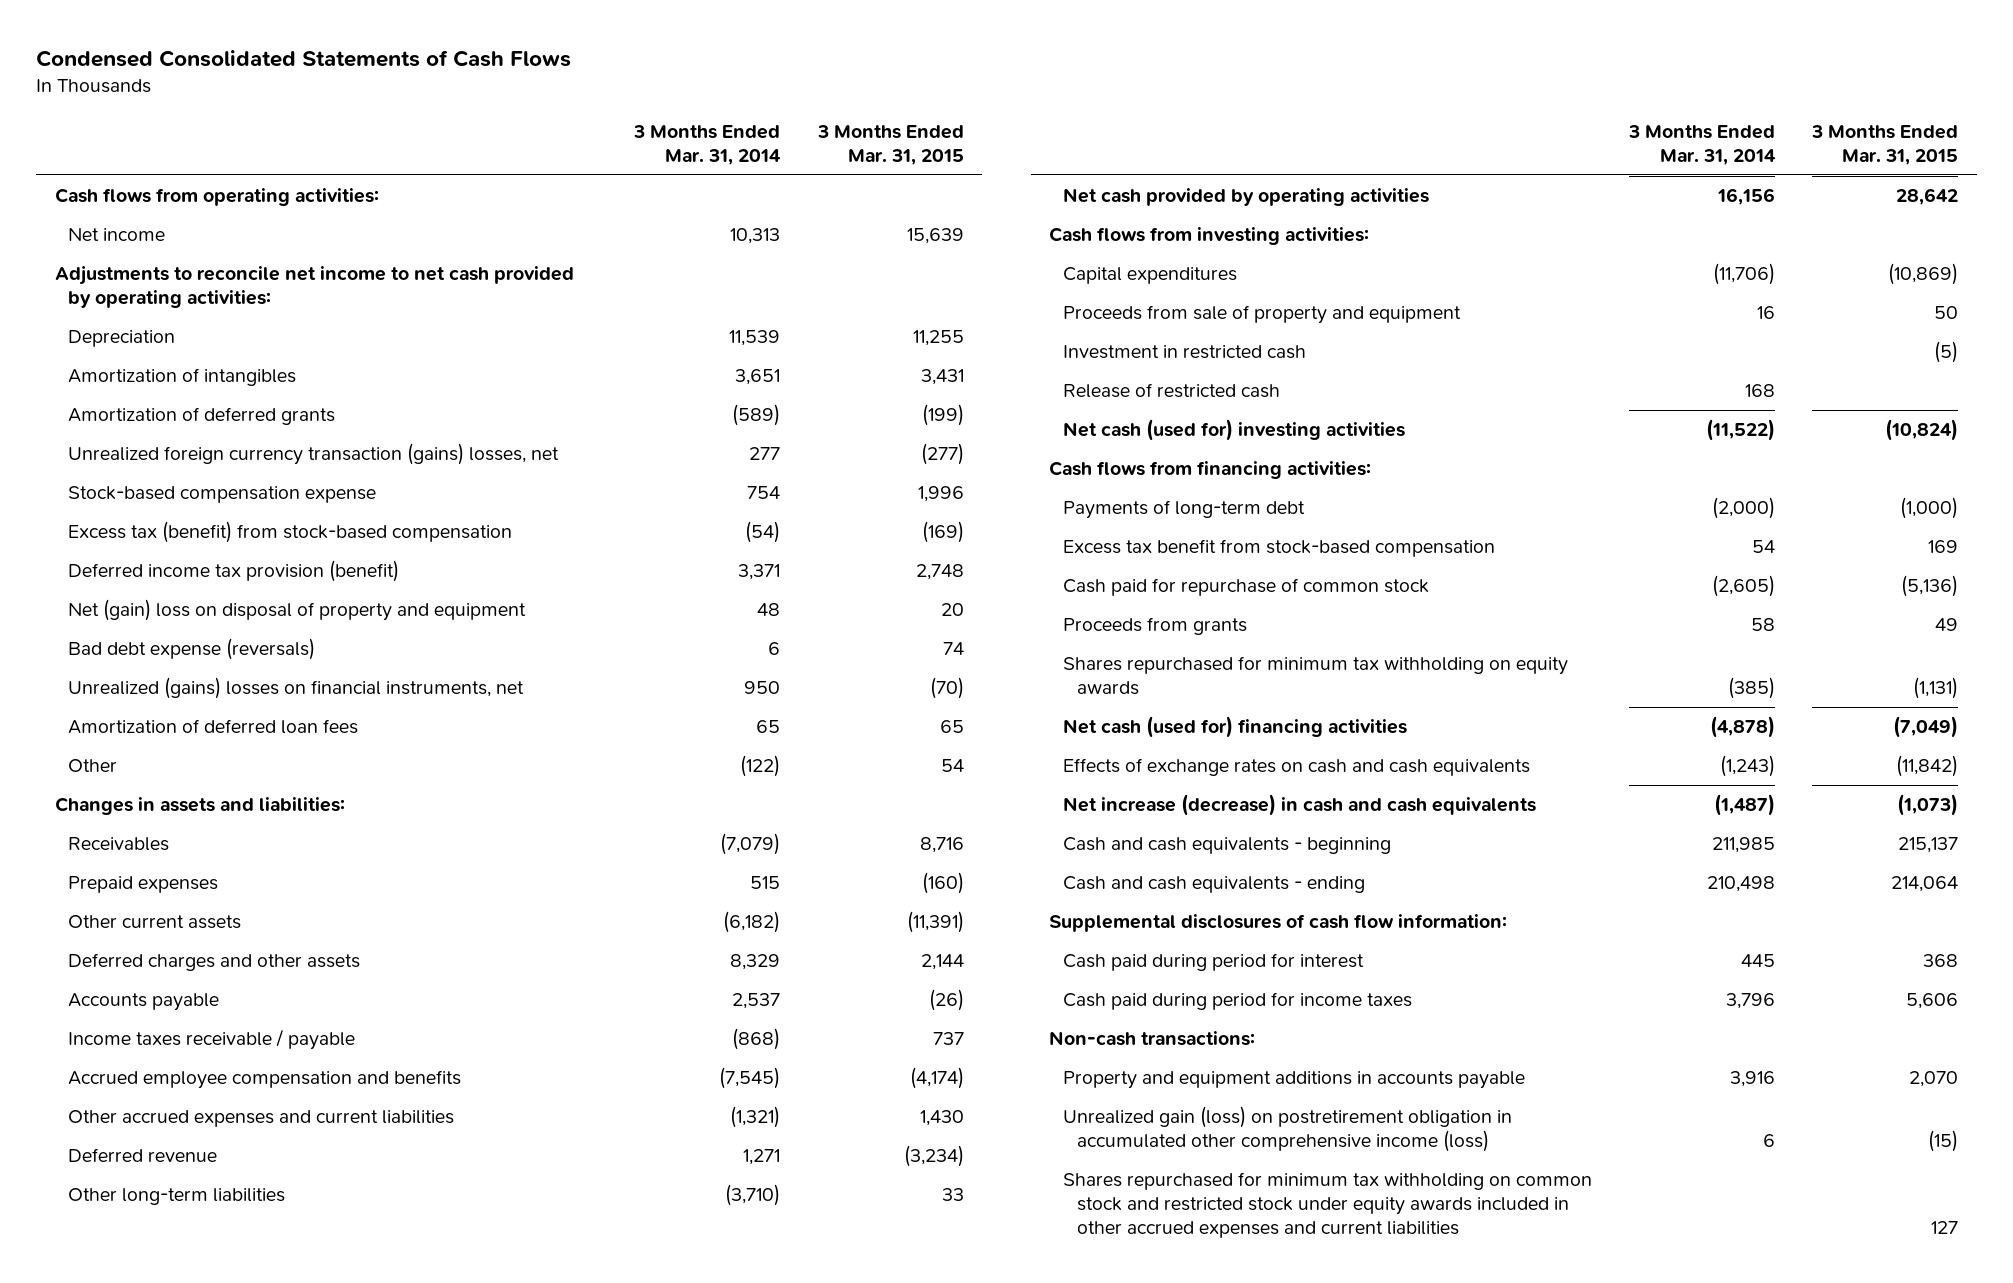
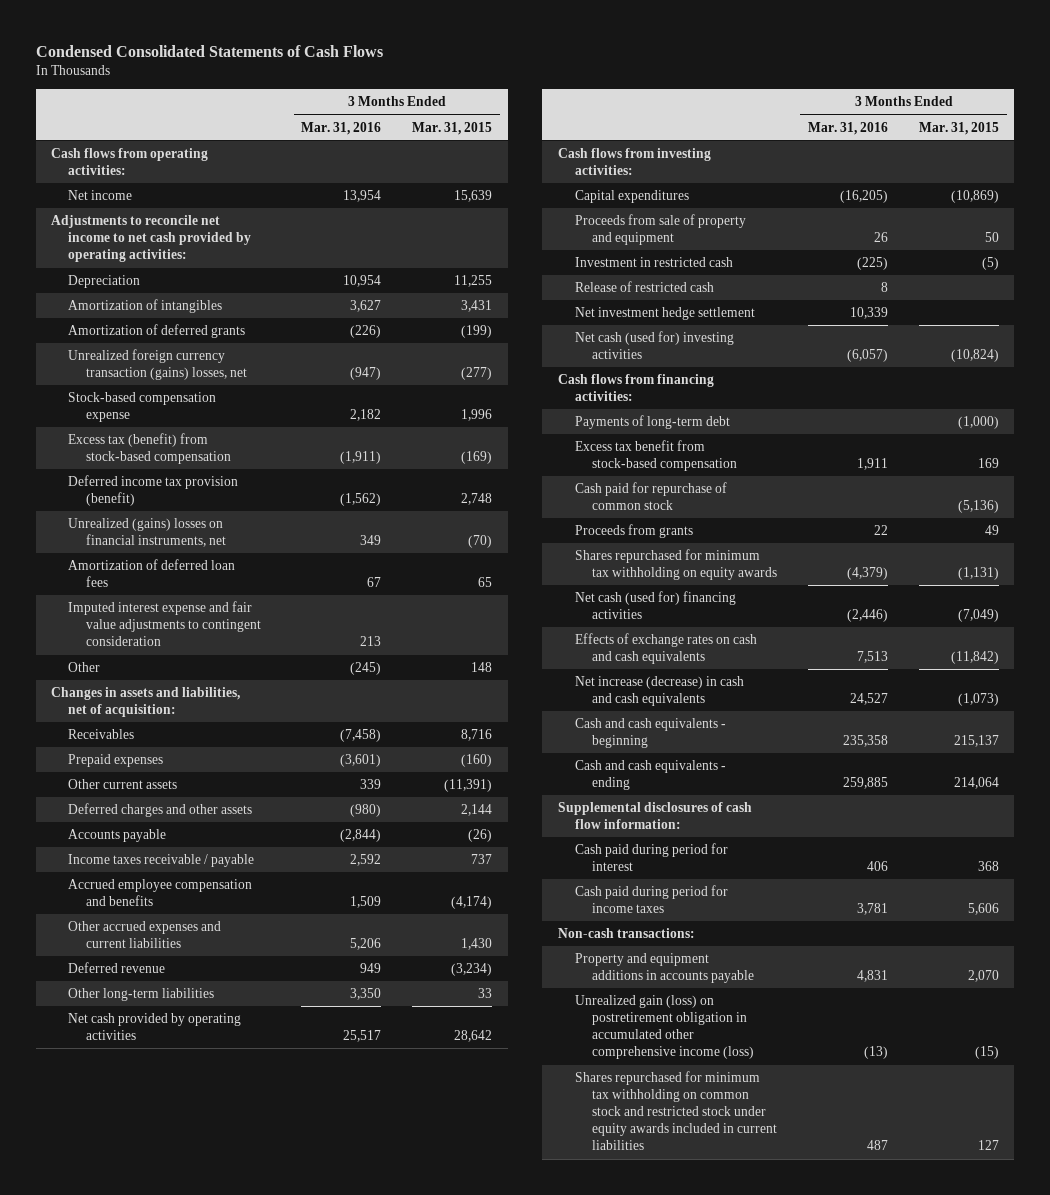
[633,124,782,165] 3 Months Ended Mar. 31, 2014 -> none
none -> [301,121,382,135] Mar. 31, 2016
[68,598,527,621] Net (gain) loss on disposal of property and equipment -> none
[68,637,316,660] Bad debt expense (reversals) -> none
none -> [68,601,261,647] Imputed interest expense and fair value adjustments to contingent consideration
[940,758,964,772] 54 -> [471,662,493,673] 148
[54,796,345,815] Changes in assets and liabilities: -> [50,687,240,718] Changes in assets and liabilities, net of acquisition:
none -> [574,307,755,321] Net investment hedge settlement
[1063,1171,1593,1239] Shares repurchased for minimum tax withholding on common stock and restricted stock under equity awards included in other accrued expenses and current liabilities -> [574,1071,778,1151] Shares repurchased for minimum tax withholding on common stock and restricted stock under equity awards included in current liabilities

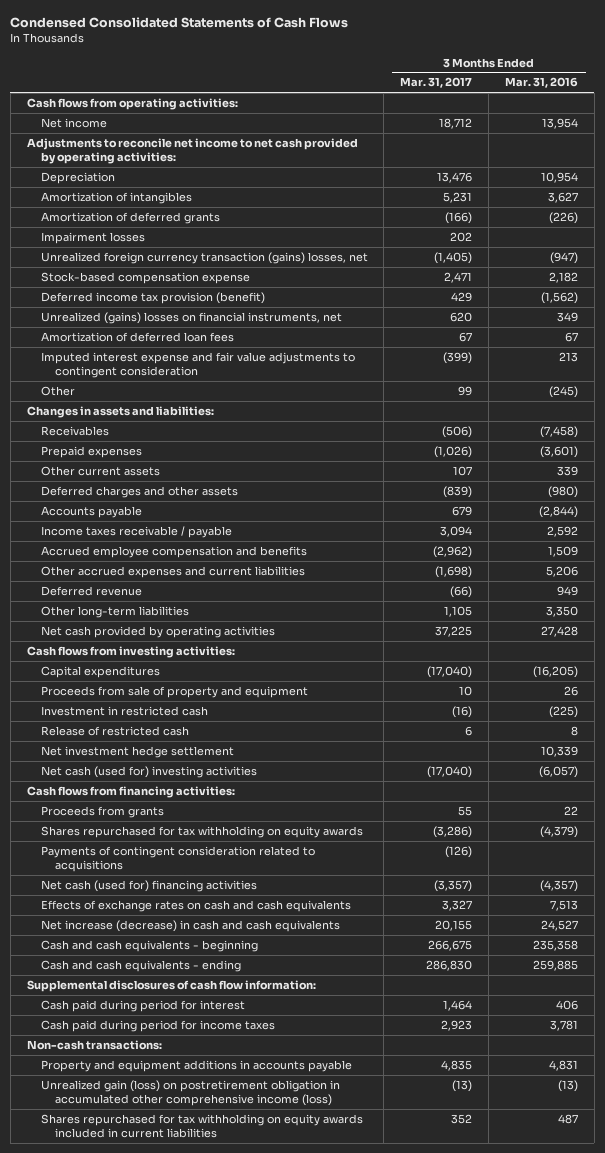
[412,121,493,135] Mar. 31, 2015 -> none
none -> [400,77,473,89] Mar. 31, 2017
none -> [40,231,145,244] Impairment losses
[68,433,231,465] Excess tax (benefit) from stock-based compensation -> none
[50,687,240,718] Changes in assets and liabilities, net of acquisition: -> [26,405,214,418] Changes in assets and liabilities:
[343,1030,382,1043] 25,517 -> [541,625,579,637] 27,428
[574,415,730,430] Payments of long-term debt -> none
[574,440,738,472] Excess tax benefit from stock-based compensation -> none
[574,482,727,511] Cash paid for repurchase of common stock -> none
[574,549,778,581] Shares repurchased for minimum tax withholding on equity awards -> [40,825,363,838] Shares repurchased for tax withholding on equity awards
none -> [40,845,315,872] Payments of contingent consideration related to acquisitions
[847,609,889,623] (2,446) -> [540,879,579,892] (4,357)
[574,1071,778,1151] Shares repurchased for minimum tax withholding on common stock and restricted stock under equity awards included in current liabilities -> [40,1113,363,1138] Shares repurchased for tax withholding on equity awards included in current liabilities

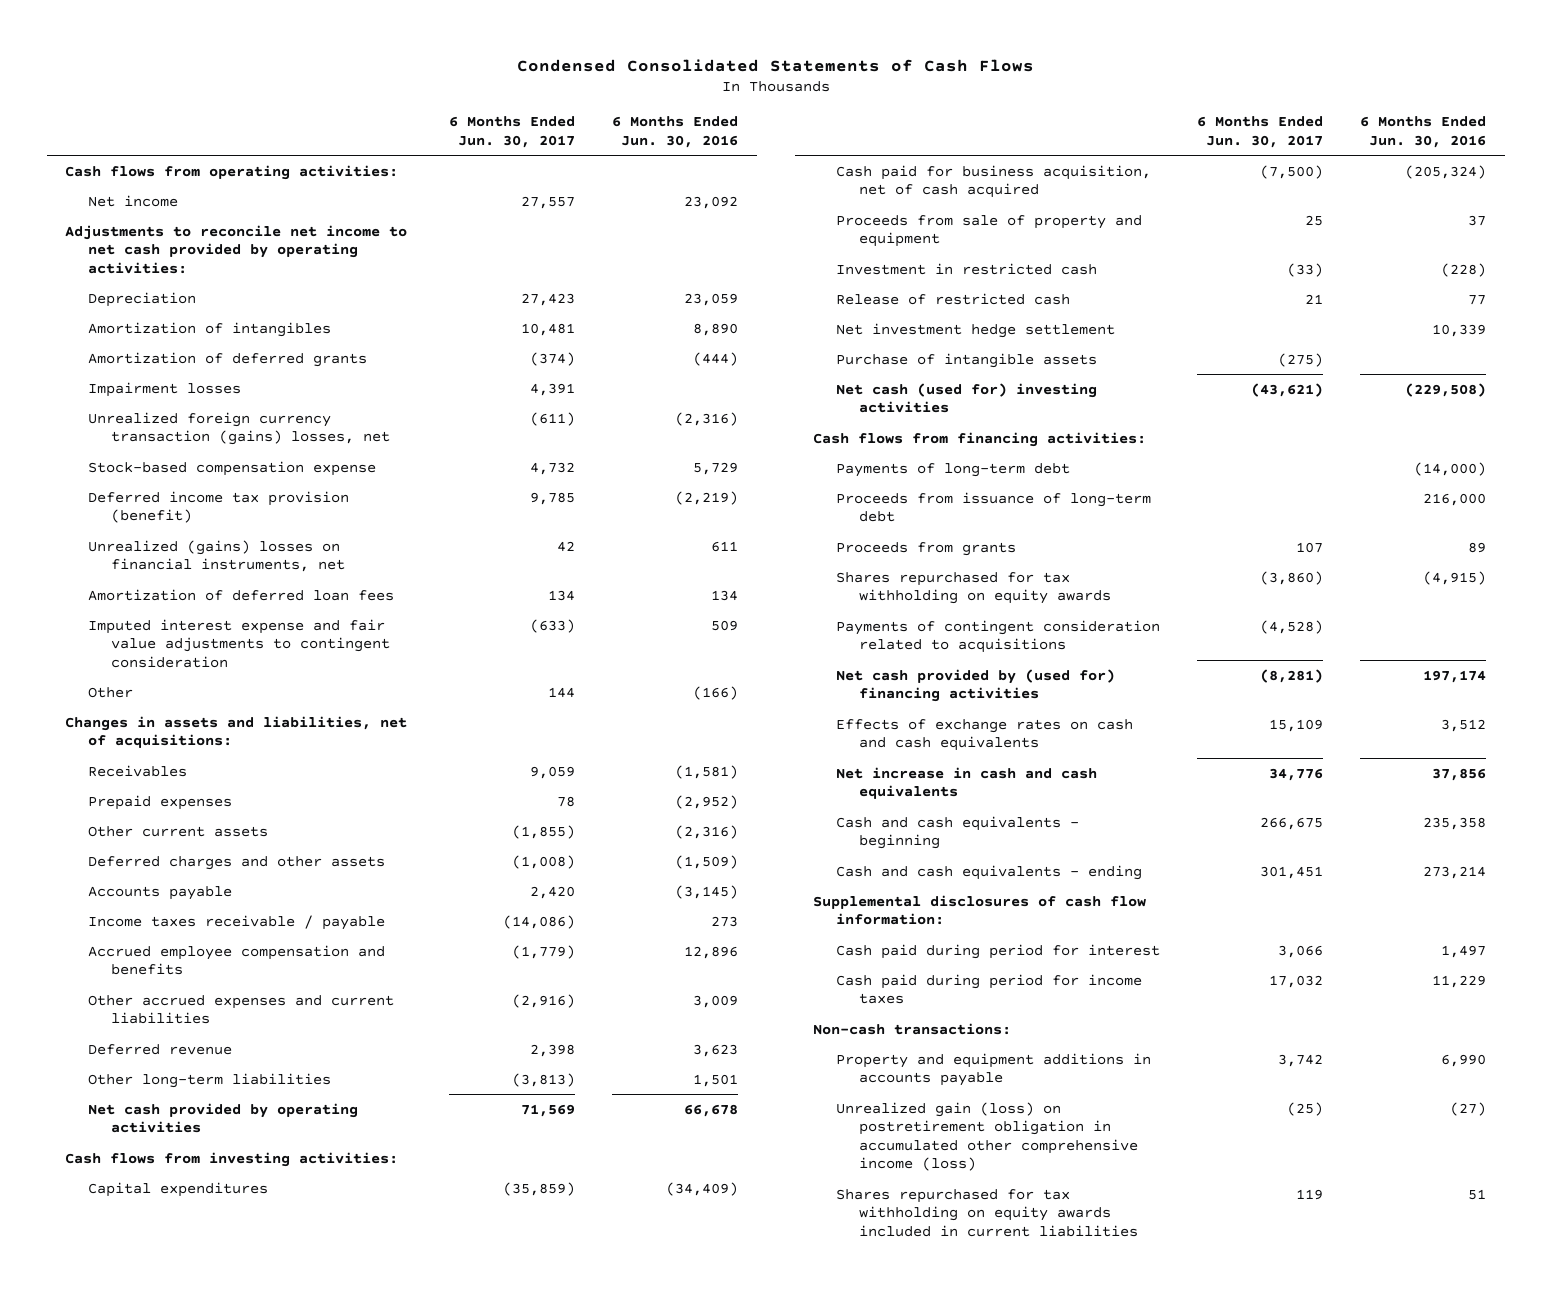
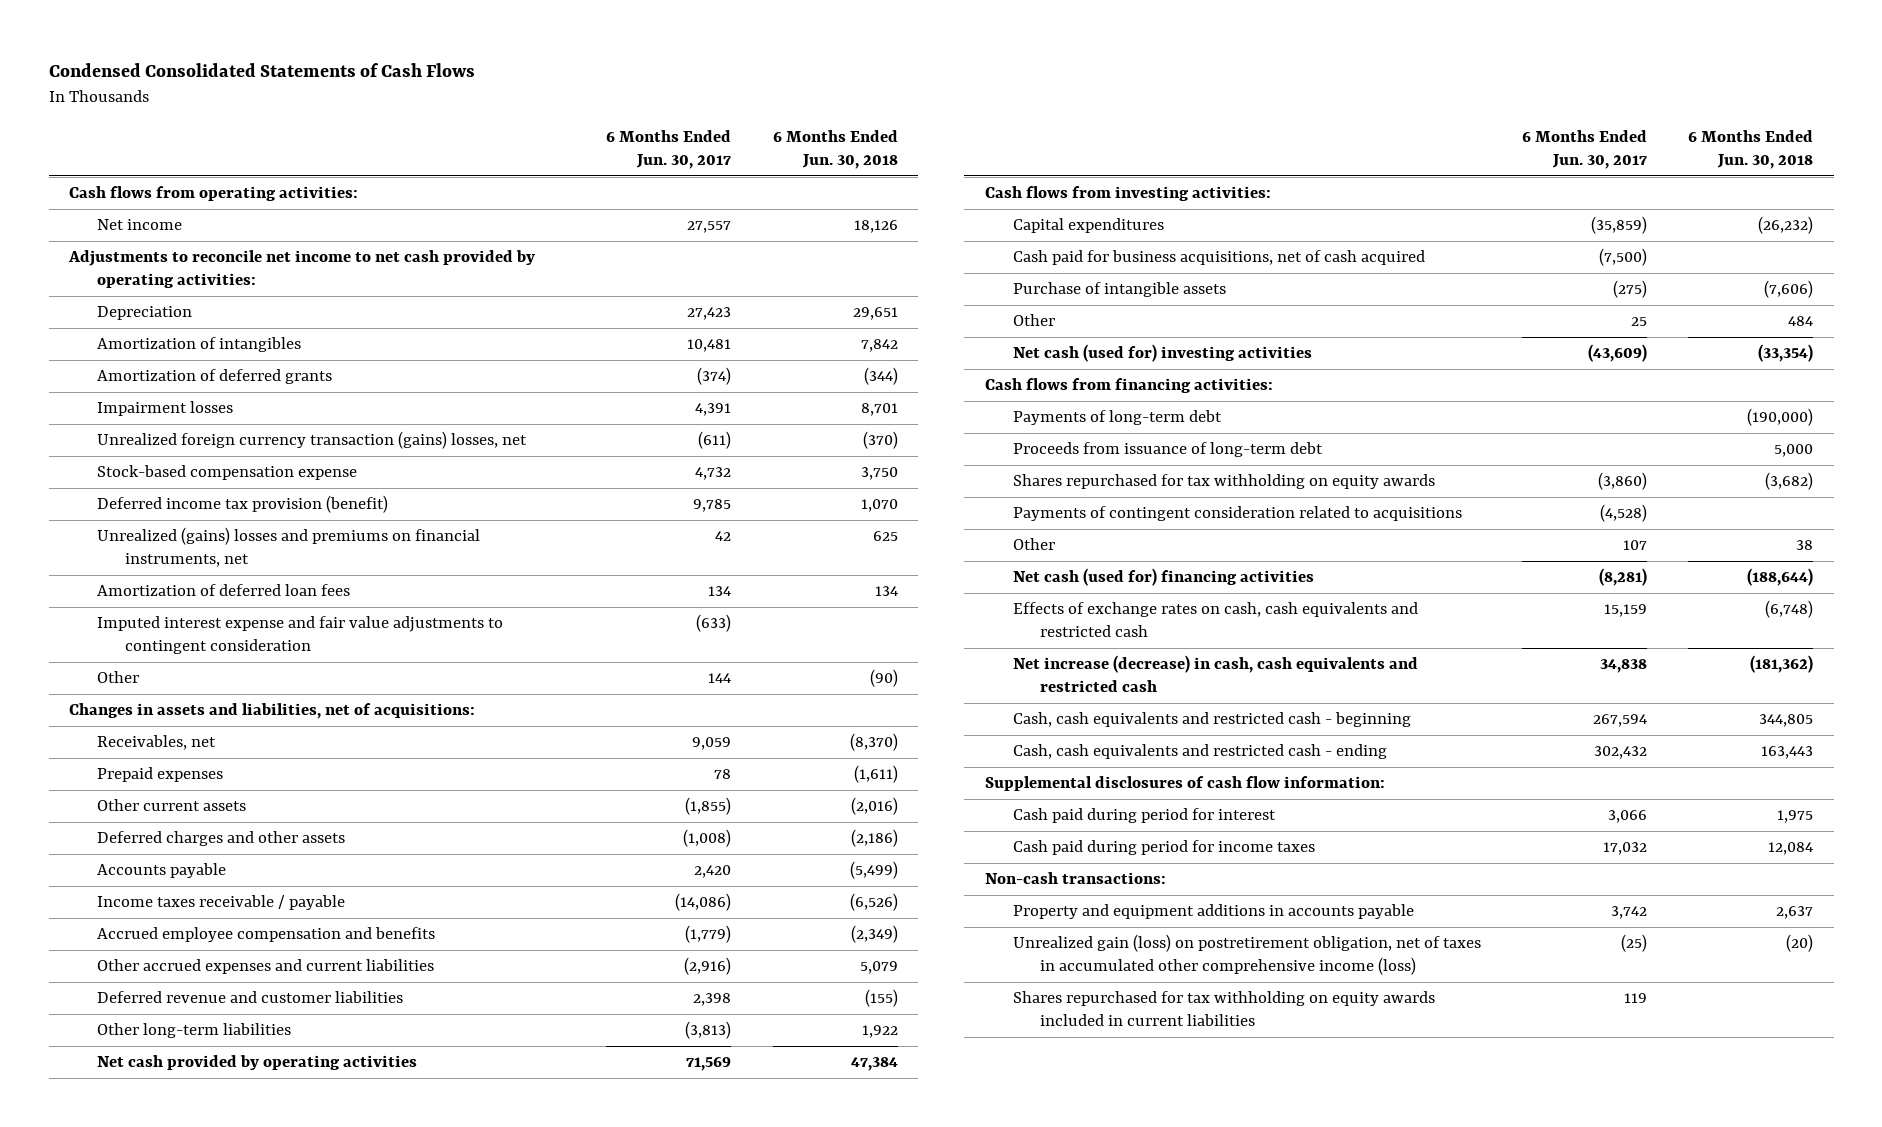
[612,116,739,148] 6 Months Ended Jun. 30, 2016 -> none
none -> [772,130,898,169] 6 Months Ended Jun. 30, 2018
[88,539,345,573] Unrealized (gains) losses on financial instruments, net -> [97,527,481,568] Unrealized (gains) losses and premiums on financial instruments, net
[88,764,188,777] Receivables -> [97,735,217,751] Receivables, net
[88,1043,233,1055] Deferred revenue -> [97,991,404,1004] Deferred revenue and customer liabilities
[835,214,1142,248] Proceeds from sale of property and equipment -> none
[835,262,1097,275] Investment in restricted cash -> none
[835,292,1070,305] Release of restricted cash -> none
[835,322,1115,338] Net investment hedge settlement -> none
[835,164,1151,199] Cash paid for business acquisition, net of cash acquired -> [1012,250,1425,266] Cash paid for business acquisitions, net of cash acquired
none -> [1012,314,1055,327] Other
[1250,382,1323,397] (43,621) -> [1587,344,1647,363] (43,609)
[835,541,1016,556] Proceeds from grants -> none
none -> [1012,538,1055,551] Other
[835,668,1115,703] Net cash provided by (used for) financing activities -> [1012,568,1314,587] Net cash (used for) financing activities
[835,718,1133,752] Effects of exchange rates on cash and cash equivalents -> [1012,602,1418,638] Effects of exchange rates on cash, cash equivalents and restricted cash
[1268,718,1323,732] 15,109 -> [1603,604,1647,618] 15,159
[835,766,1097,800] Net increase in cash and cash equivalents -> [1012,655,1418,693] Net increase (decrease) in cash, cash equivalents and restricted cash
[1268,767,1323,781] 34,776 -> [1599,659,1647,674] 34,838
[835,815,1079,850] Cash and cash equivalents - beginning -> [1012,712,1411,728] Cash, cash equivalents and restricted cash - beginning
[1259,816,1323,830] 266,675 -> [1592,714,1647,728] 267,594
[835,864,1142,880] Cash and cash equivalents - ending -> [1012,744,1387,760] Cash, cash equivalents and restricted cash - ending
[1259,865,1323,879] 301,451 -> [1593,746,1647,760] 302,432
[835,1101,1138,1172] Unrealized gain (loss) on postretirement obligation in accumulated other comprehensive income (loss) -> [1012,934,1481,976] Unrealized gain (loss) on postretirement obligation, net of taxes in accumulated other comprehensive income (loss)

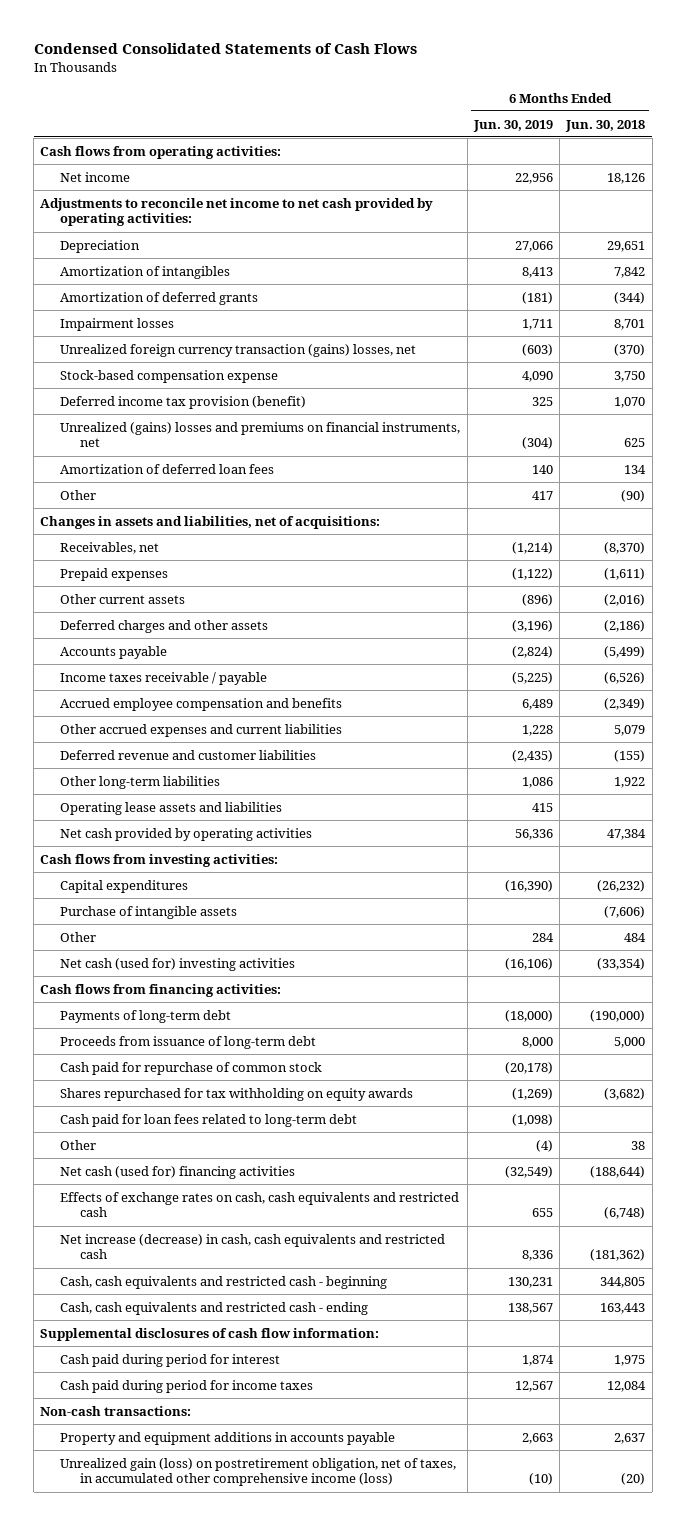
[606,130,732,169] 6 Months Ended Jun. 30, 2017 -> none
none -> [472,119,553,132] Jun. 30, 2019
[97,616,504,655] Imputed interest expense and fair value adjustments to contingent consideration -> none
none -> [60,801,283,815] Operating lease assets and liabilities
[1012,250,1425,266] Cash paid for business acquisitions, net of cash acquired -> none
none -> [60,1061,323,1075] Cash paid for repurchase of common stock
[1012,506,1462,522] Payments of contingent consideration related to acquisitions -> none
none -> [60,1113,358,1127] Cash paid for loan fees related to long-term debt
[1012,991,1435,1027] Shares repurchased for tax withholding on equity awards included in current liabilities -> none
[1012,934,1481,976] Unrealized gain (loss) on postretirement obligation, net of taxes in accumulated other comprehensive income (loss) -> [60,1457,457,1487] Unrealized gain (loss) on postretirement obligation, net of taxes, in accumulated other comprehensive income (loss)

